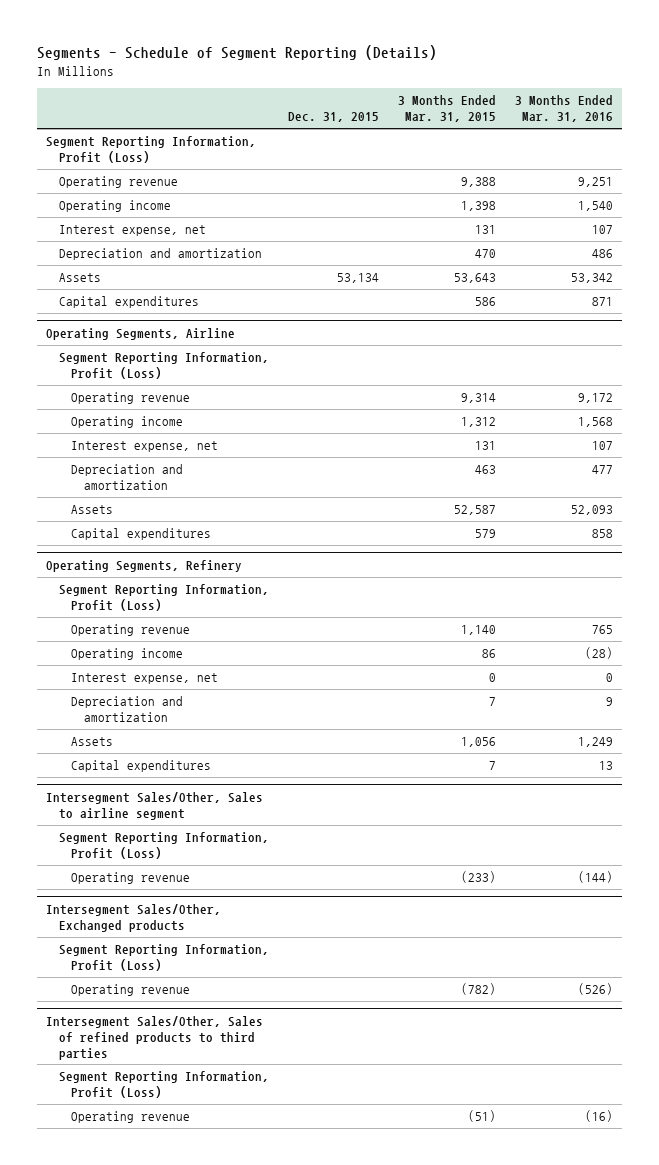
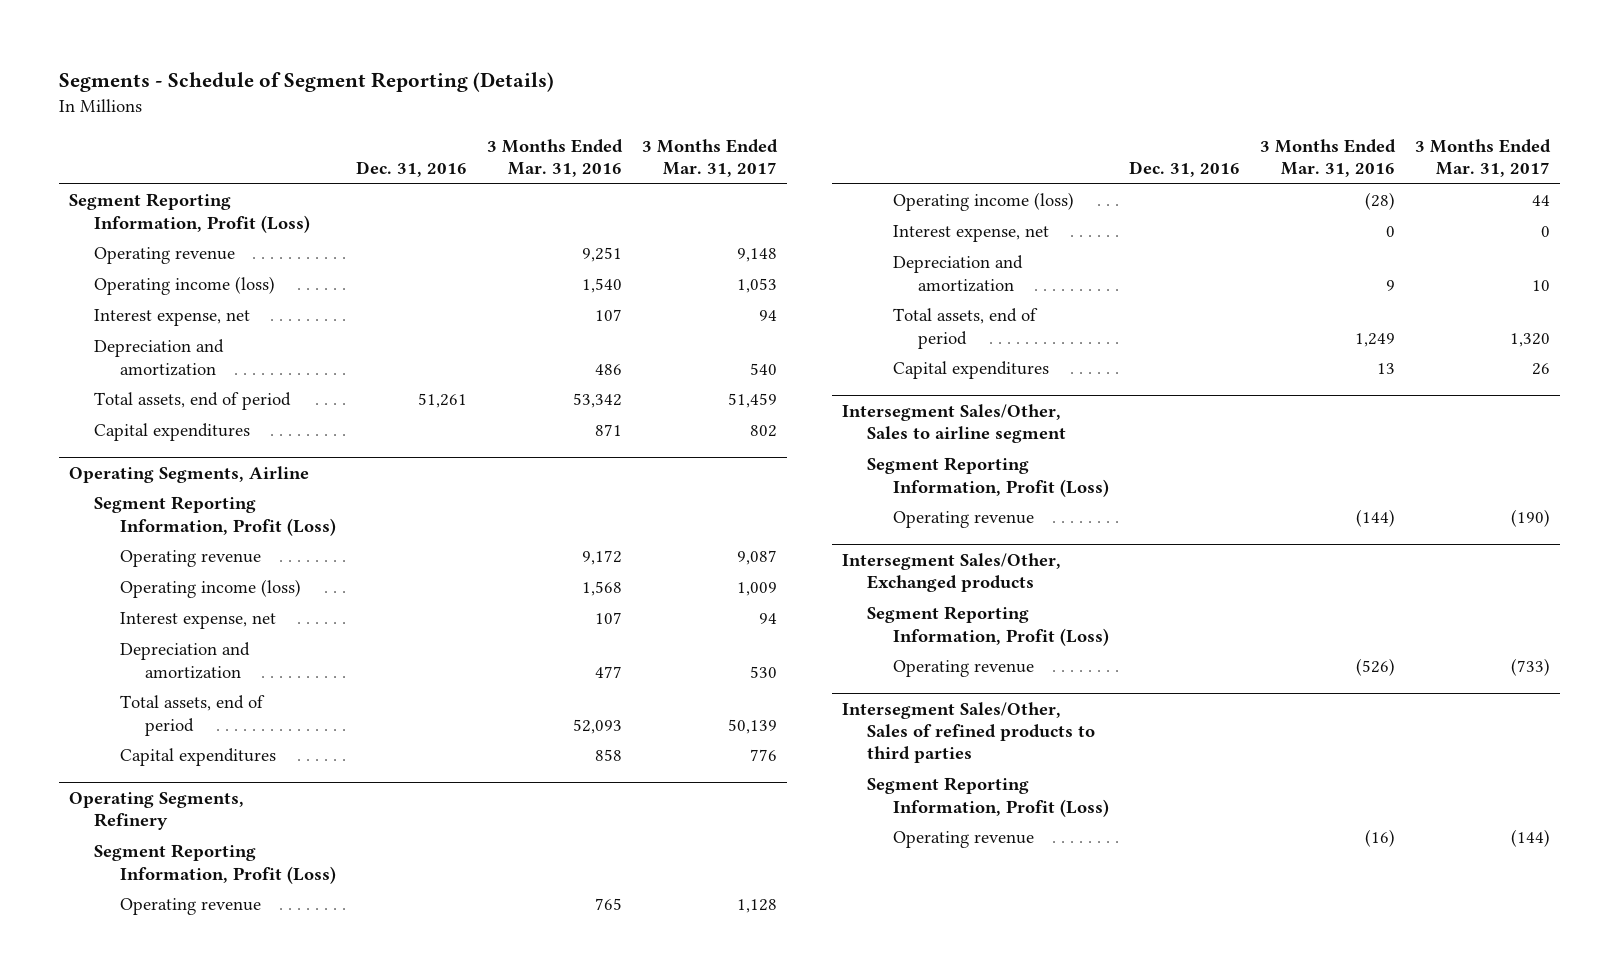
[287,112,379,123] Dec. 31, 2015 -> none
[397,95,496,123] 3 Months Ended Mar. 31, 2015 -> none
none -> [355,161,467,178] Dec. 31, 2016
none -> [641,138,778,178] 3 Months Ended Mar. 31, 2017
[58,200,171,213] Operating income -> [94,276,276,296] Operating income (loss)
[58,273,101,283] Assets -> [94,392,292,411] Total assets, end of period
[71,416,184,429] Operating income -> [119,579,301,599] Operating income (loss)
[71,505,114,515] Assets -> [119,695,265,736] Total assets, end of period
[71,648,184,661] Operating income -> [892,192,1074,212] Operating income (loss)
[71,737,114,747] Assets -> [892,308,1038,349] Total assets, end of period

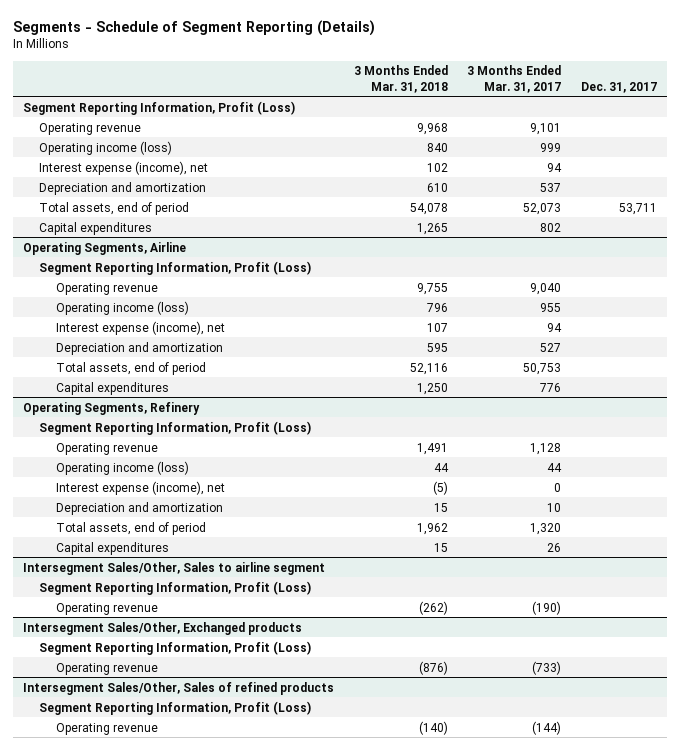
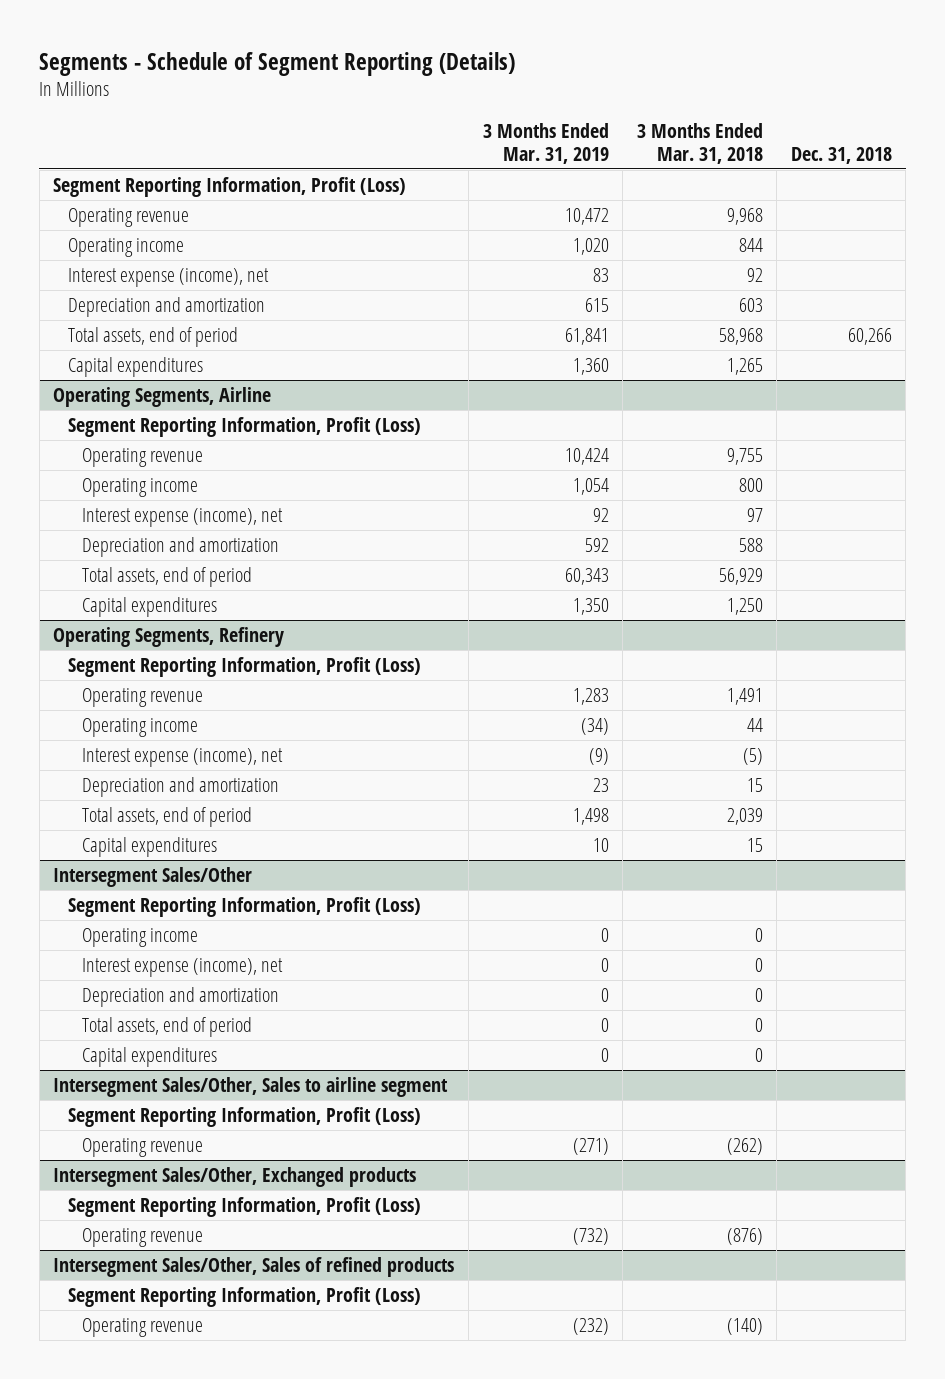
[467,65,562,93] 3 Months Ended Mar. 31, 2017 -> none
[581,81,658,93] Dec. 31, 2017 -> none
none -> [482,123,609,164] 3 Months Ended Mar. 31, 2019
none -> [790,146,892,164] Dec. 31, 2018
[39,140,173,155] Operating income (loss) -> [67,237,184,257] Operating income
[426,142,448,152] 840 -> [738,237,763,252] 844
[426,162,448,172] 102 -> [746,267,763,282] 92
[426,182,448,192] 610 -> [738,297,763,312] 603
[409,202,448,215] 54,078 -> [718,327,763,345] 58,968
[55,300,189,315] Operating income (loss) -> [81,477,198,497] Operating income
[426,302,448,312] 796 -> [738,477,763,492] 800
[426,322,448,332] 107 -> [746,507,763,522] 97
[426,342,448,352] 595 -> [738,537,763,552] 588
[409,362,448,375] 52,116 -> [718,567,763,585] 56,929
[55,460,189,475] Operating income (loss) -> [81,717,198,737] Operating income
[416,522,448,535] 1,962 -> [726,807,763,825] 2,039
none -> [53,866,253,887] Intersegment Sales/Other
none -> [67,896,421,917] Segment Reporting Information, Profit (Loss)
none -> [81,927,198,947] Operating income
none -> [81,957,283,977] Interest expense (income), net
none -> [81,986,279,1007] Depreciation and amortization
none -> [81,1016,252,1037] Total assets, end of period
none -> [81,1046,217,1067] Capital expenditures

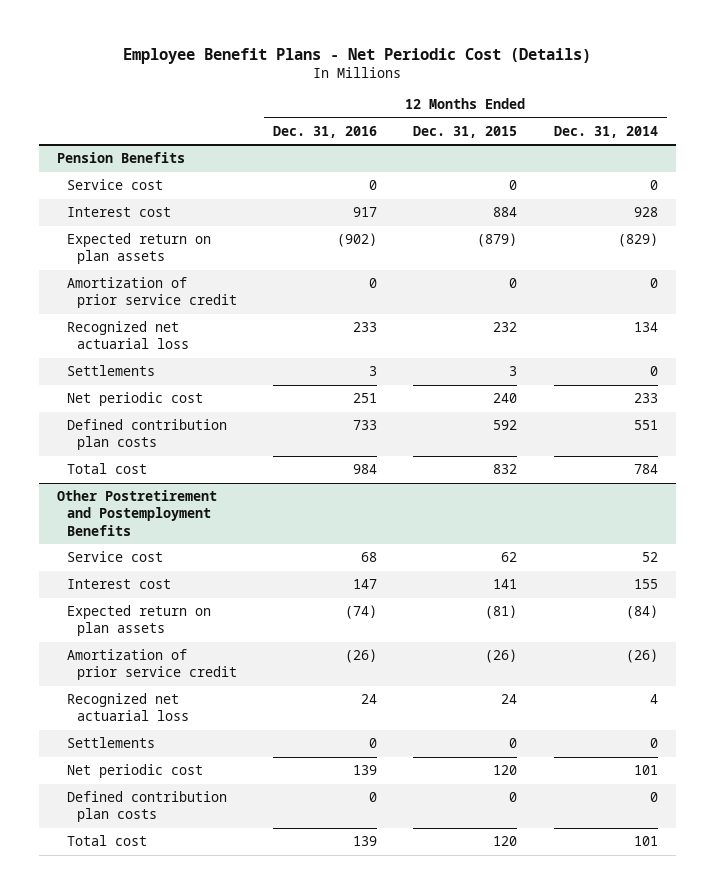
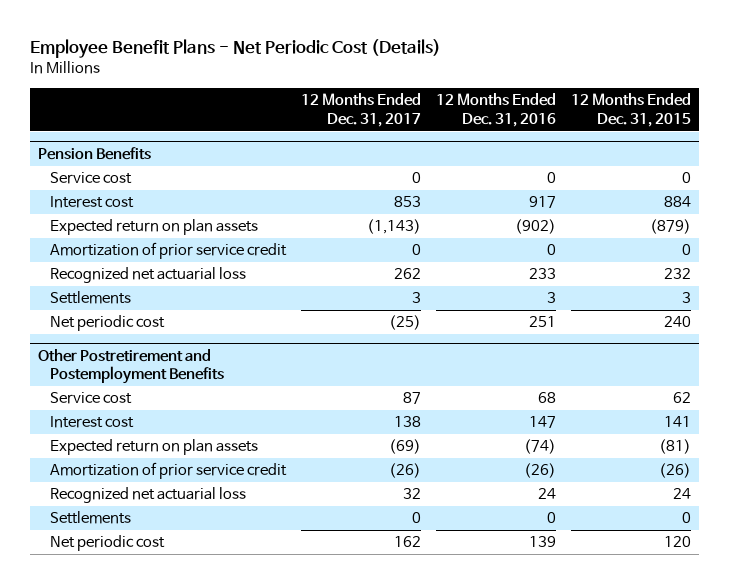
[553,125,658,138] Dec. 31, 2014 -> none
none -> [300,93,421,127] 12 Months Ended Dec. 31, 2017
[66,419,227,451] Defined contribution plan costs -> none
[66,463,147,475] Total cost -> none
[66,791,227,823] Defined contribution plan costs -> none
[66,835,147,847] Total cost -> none

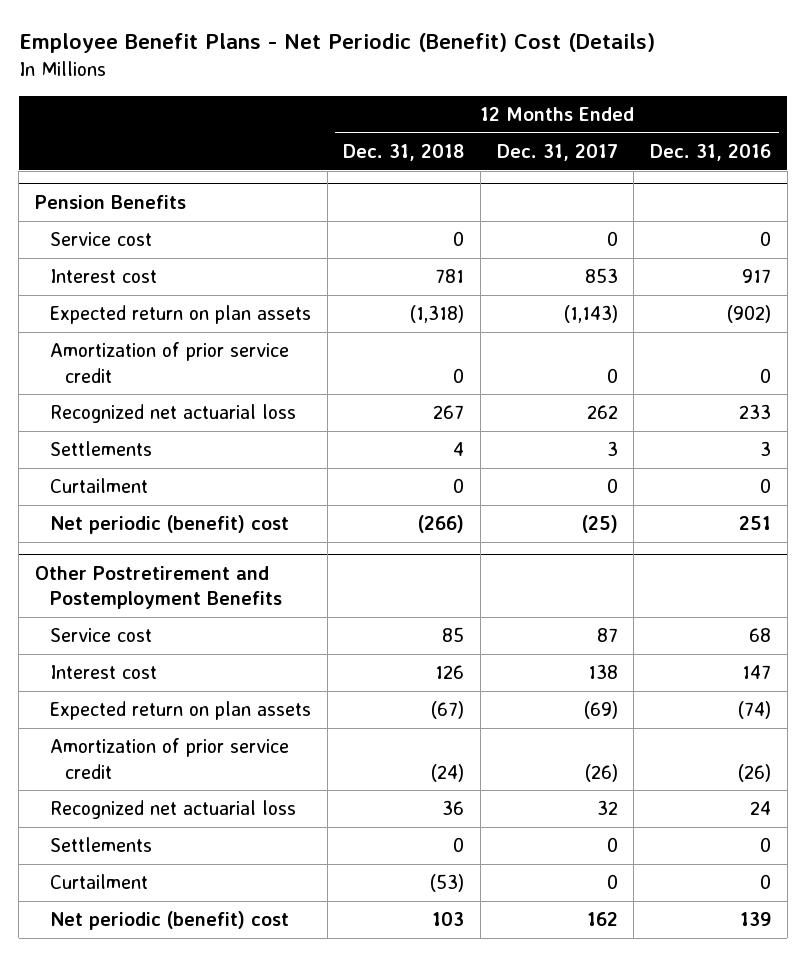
[30,39,442,59] Employee Benefit Plans - Net Periodic Cost (Details) -> [18,33,655,54] Employee Benefit Plans - Net Periodic (Benefit) Cost (Details)
[571,93,692,127] 12 Months Ended Dec. 31, 2015 -> none
none -> [343,144,465,162] Dec. 31, 2018
none -> [50,478,149,494] Curtailment
[49,315,165,332] Net periodic cost -> [50,515,290,535] Net periodic (benefit) cost
none -> [50,874,149,890] Curtailment
[49,535,165,552] Net periodic cost -> [50,911,290,931] Net periodic (benefit) cost

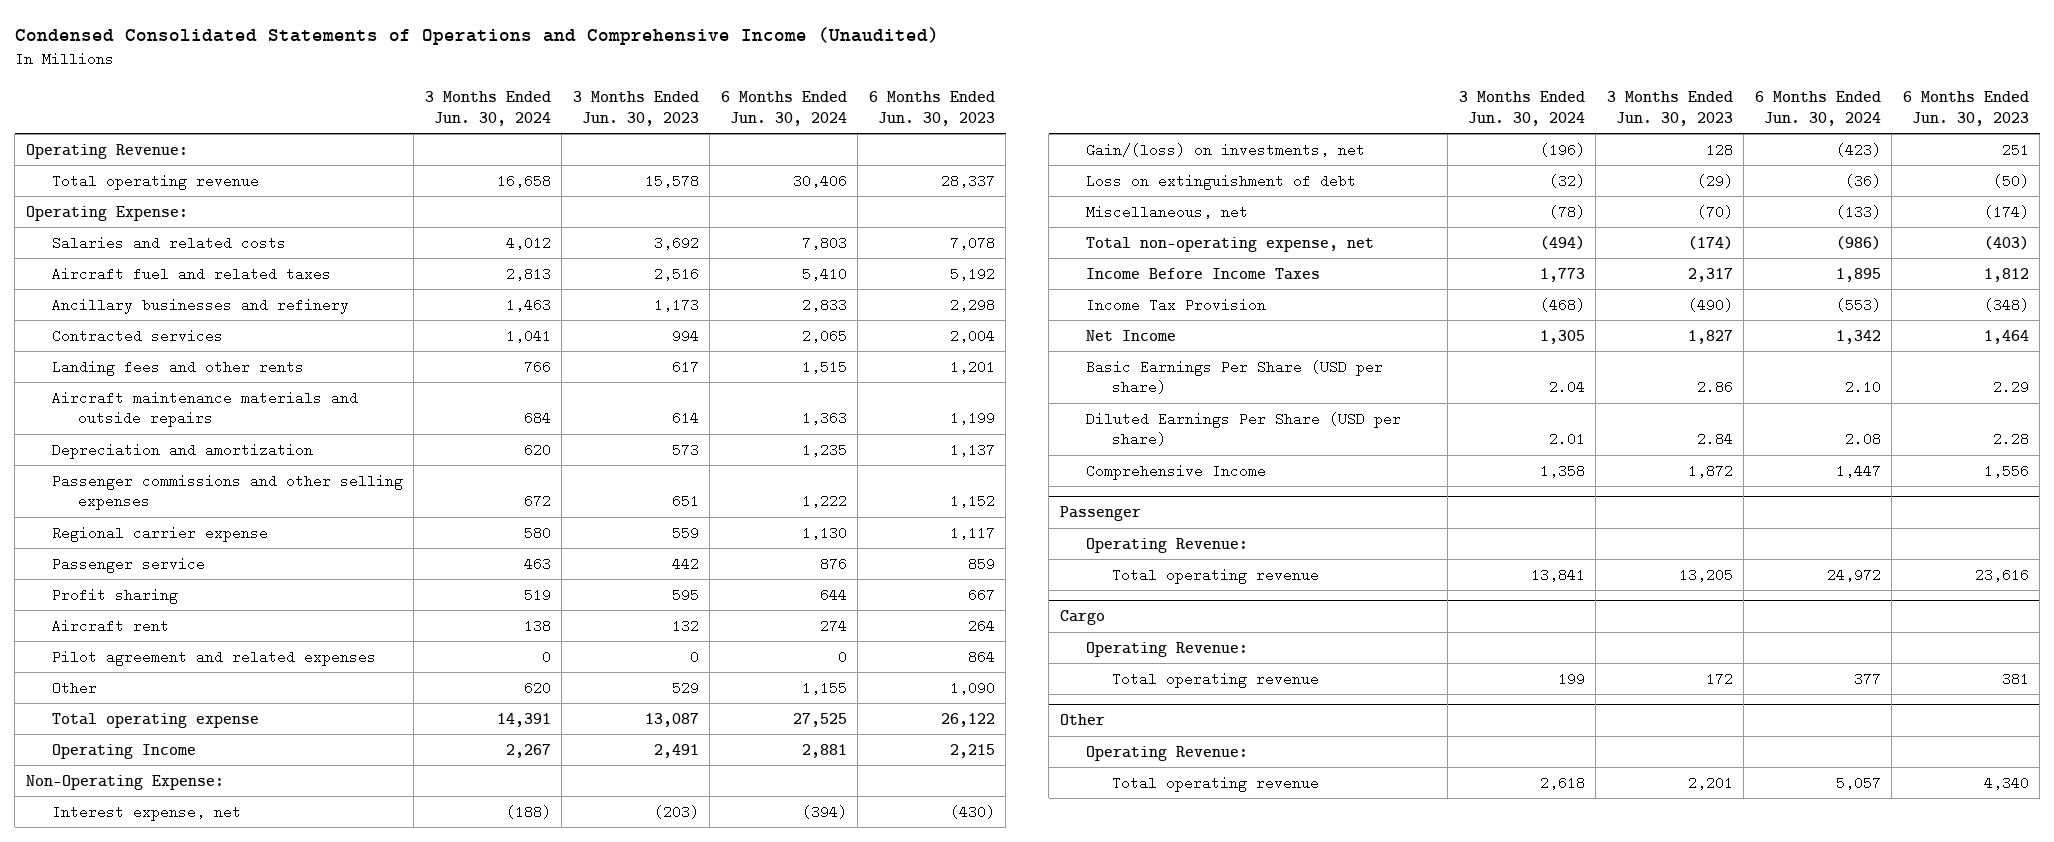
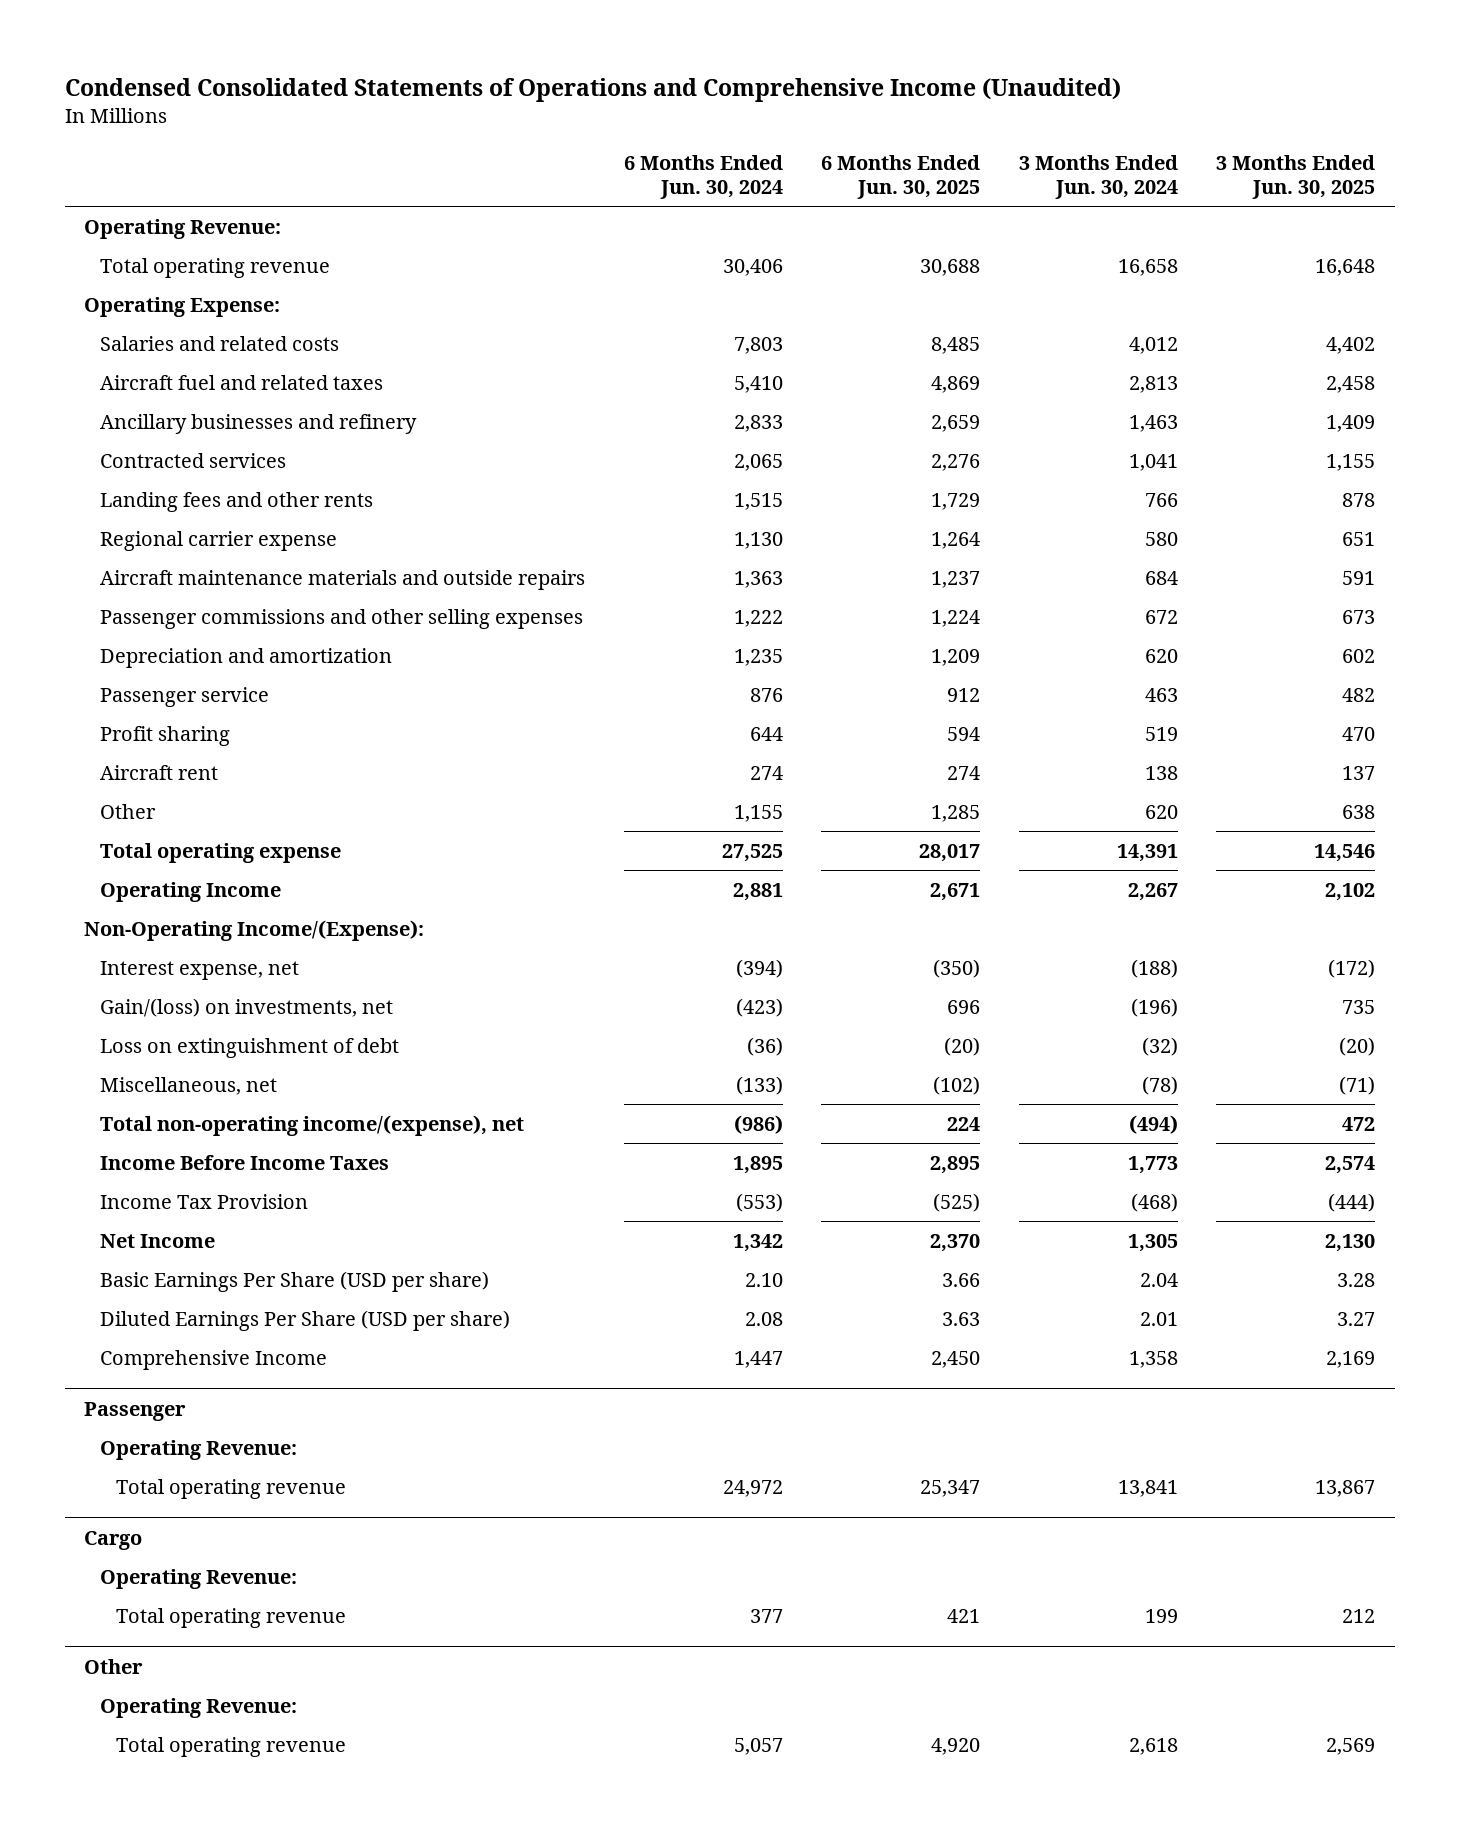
[572,91,699,126] 3 Months Ended Jun. 30, 2023 -> none
[868,91,995,126] 6 Months Ended Jun. 30, 2023 -> none
none -> [821,155,981,199] 6 Months Ended Jun. 30, 2025
none -> [1216,155,1376,199] 3 Months Ended Jun. 30, 2025
[51,525,268,542] Regional carrier expense -> [100,530,338,551] Regional carrier expense
[51,442,313,459] Depreciation and amortization -> [100,647,393,668] Depreciation and amortization
[51,649,376,666] Pilot agreement and related expenses -> none
[25,774,224,790] Non-Operating Expense: -> [84,919,425,941] Non-Operating Income/(Expense):
[1085,236,1374,252] Total non-operating expense, net -> [100,1114,525,1136] Total non-operating income/(expense), net

